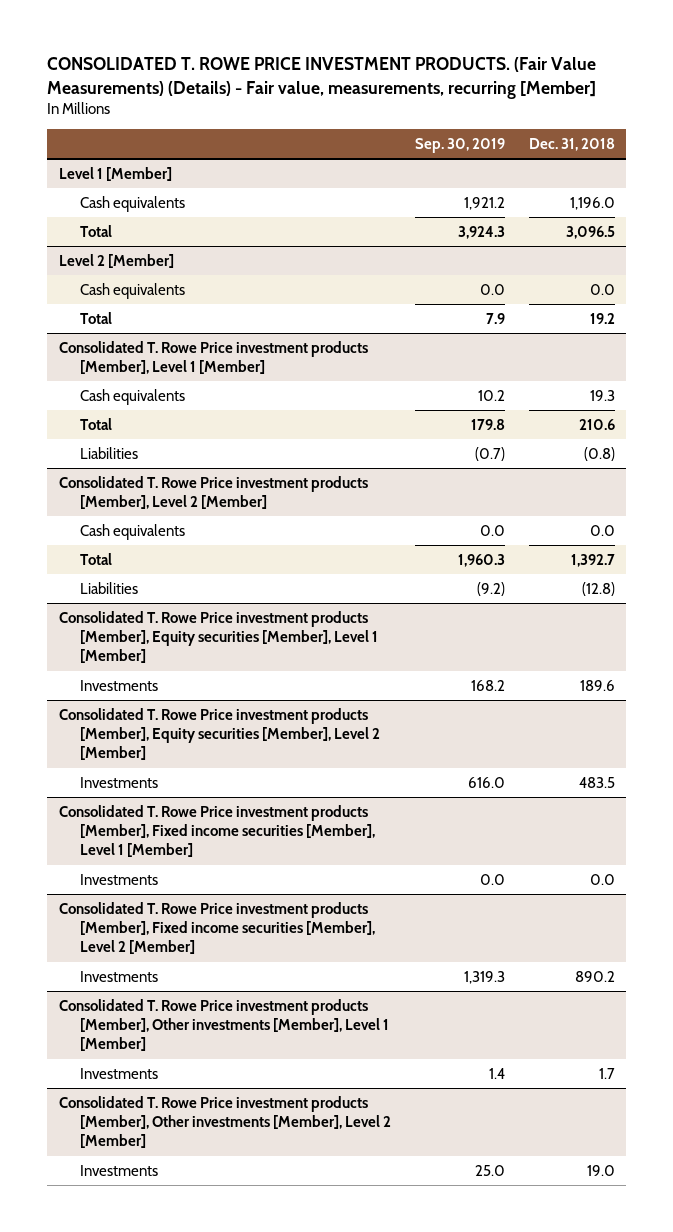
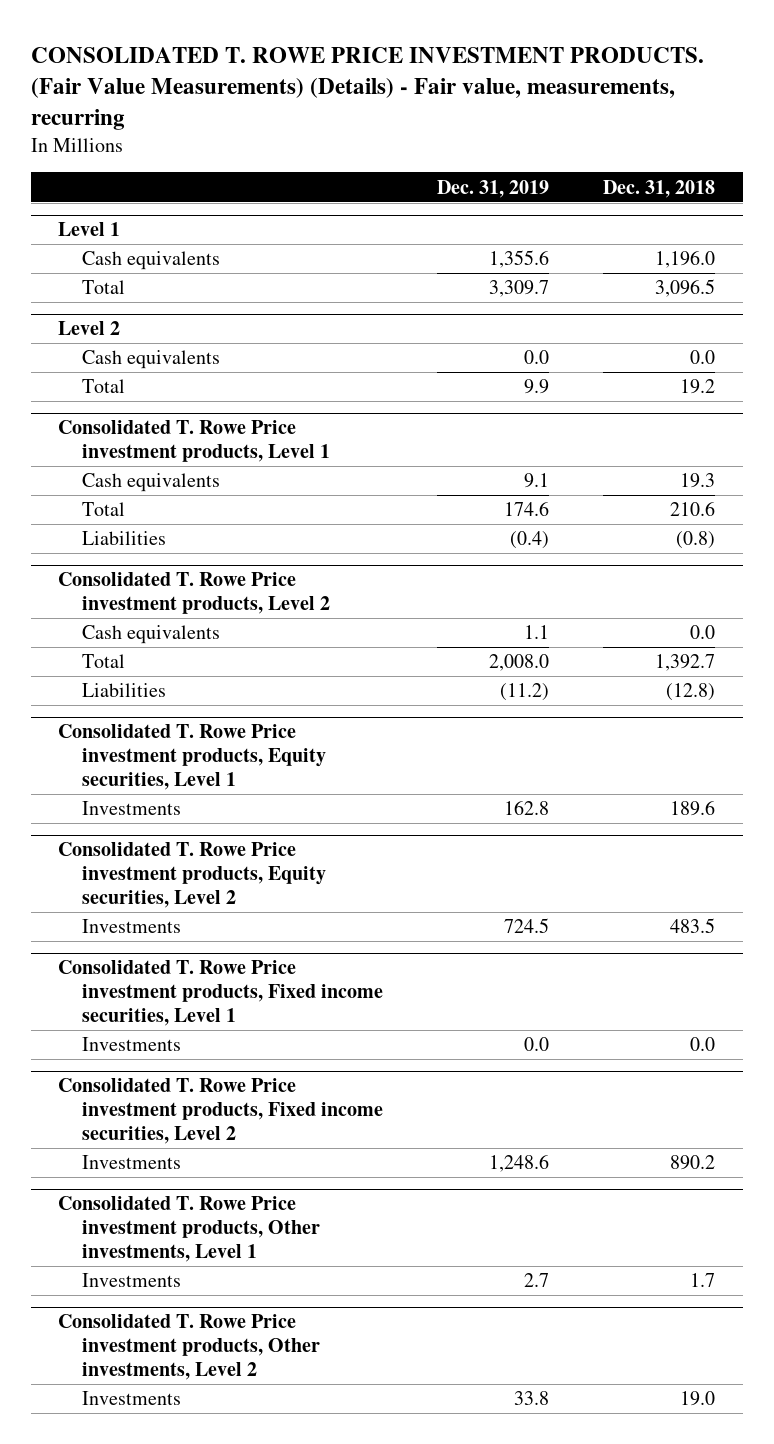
[46,57,596,99] CONSOLIDATED T. ROWE PRICE INVESTMENT PRODUCTS. (Fair Value Measurements) (Details) - Fair value, measurements, recurring [Member] -> [31,46,705,131] CONSOLIDATED T. ROWE PRICE INVESTMENT PRODUCTS. (Fair Value Measurements) (Details) - Fair value, measurements, recurring
[414,137,505,153] Sep. 30, 2019 -> none
none -> [437,179,550,198] Dec. 31, 2019
[58,166,172,181] Level 1 [Member] -> [58,222,121,237] Level 1
[58,253,174,268] Level 2 [Member] -> [58,321,121,336] Level 2
[58,340,368,375] Consolidated T. Rowe Price investment products [Member], Level 1 [Member] -> [58,420,330,463] Consolidated T. Rowe Price investment products, Level 1
[58,475,368,510] Consolidated T. Rowe Price investment products [Member], Level 2 [Member] -> [58,572,330,615] Consolidated T. Rowe Price investment products, Level 2
[58,610,379,664] Consolidated T. Rowe Price investment products [Member], Equity securities [Member], Level 1 [Member] -> [58,724,326,791] Consolidated T. Rowe Price investment products, Equity securities, Level 1
[58,707,381,761] Consolidated T. Rowe Price investment products [Member], Equity securities [Member], Level 2 [Member] -> [58,842,326,909] Consolidated T. Rowe Price investment products, Equity securities, Level 2
[58,804,376,858] Consolidated T. Rowe Price investment products [Member], Fixed income securities [Member], Level 1 [Member] -> [58,960,383,1027] Consolidated T. Rowe Price investment products, Fixed income securities, Level 1
[58,901,376,955] Consolidated T. Rowe Price investment products [Member], Fixed income securities [Member], Level 2 [Member] -> [58,1078,383,1145] Consolidated T. Rowe Price investment products, Fixed income securities, Level 2
[58,998,390,1052] Consolidated T. Rowe Price investment products [Member], Other investments [Member], Level 1 [Member] -> [58,1196,320,1263] Consolidated T. Rowe Price investment products, Other investments, Level 1
[58,1095,392,1149] Consolidated T. Rowe Price investment products [Member], Other investments [Member], Level 2 [Member] -> [58,1314,320,1381] Consolidated T. Rowe Price investment products, Other investments, Level 2

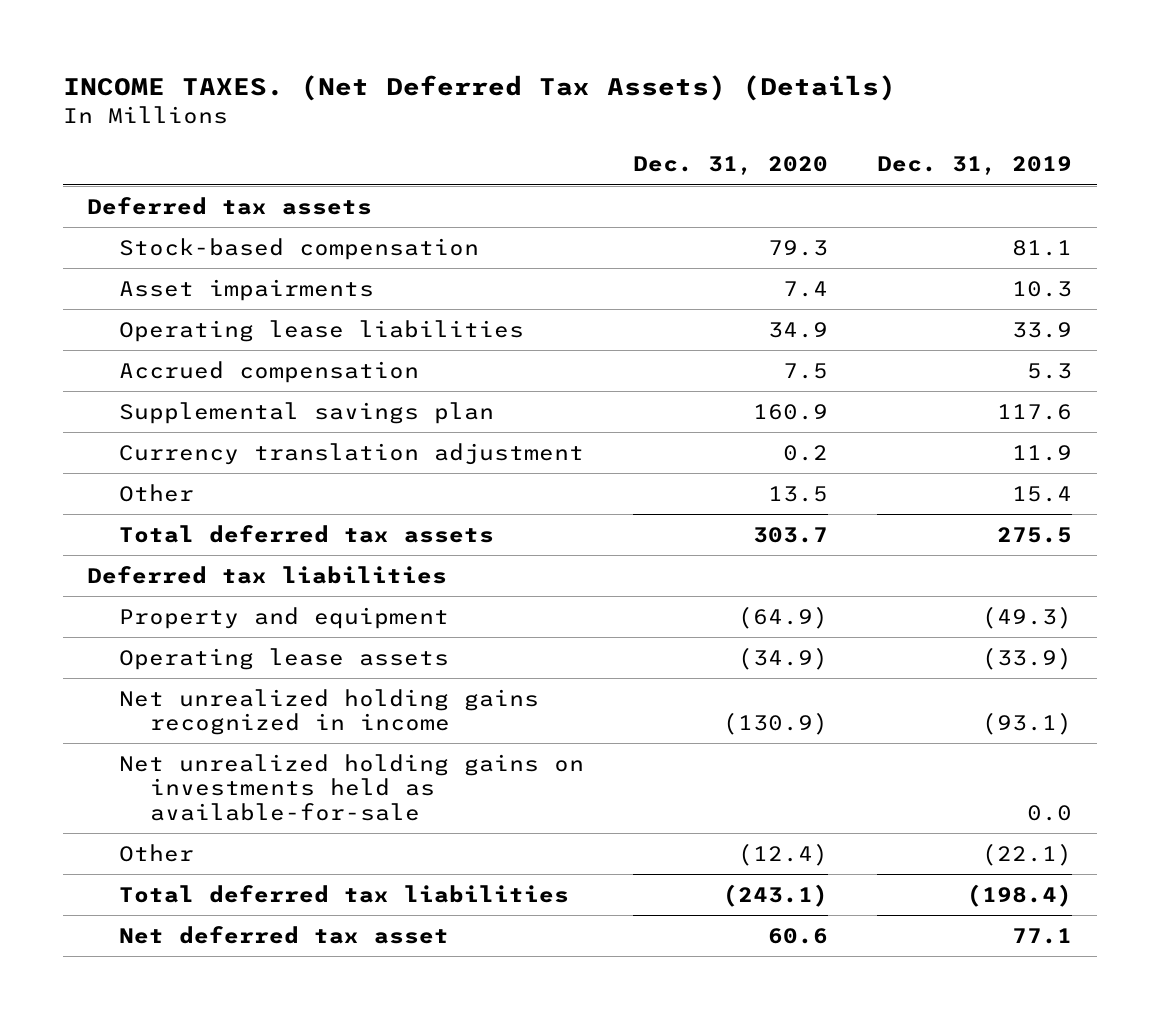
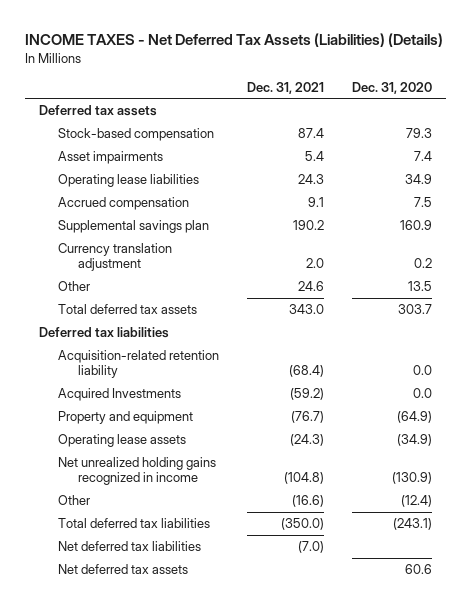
[62,74,896,101] INCOME TAXES. (Net Deferred Tax Assets) (Details) -> [25,33,444,48] INCOME TAXES - Net Deferred Tax Assets (Liabilities) (Details)
[877,156,1073,176] Dec. 31, 2019 -> none
none -> [247,81,325,94] Dec. 31, 2021
none -> [58,350,220,379] Acquisition-related retention liability
none -> [58,388,182,402] Acquired Investments
[118,753,584,821] Net unrealized holding gains on investments held as available-for-sale -> none
none -> [58,541,202,552] Net deferred tax liabilities
[118,925,449,944] Net deferred tax asset -> [58,564,189,575] Net deferred tax assets

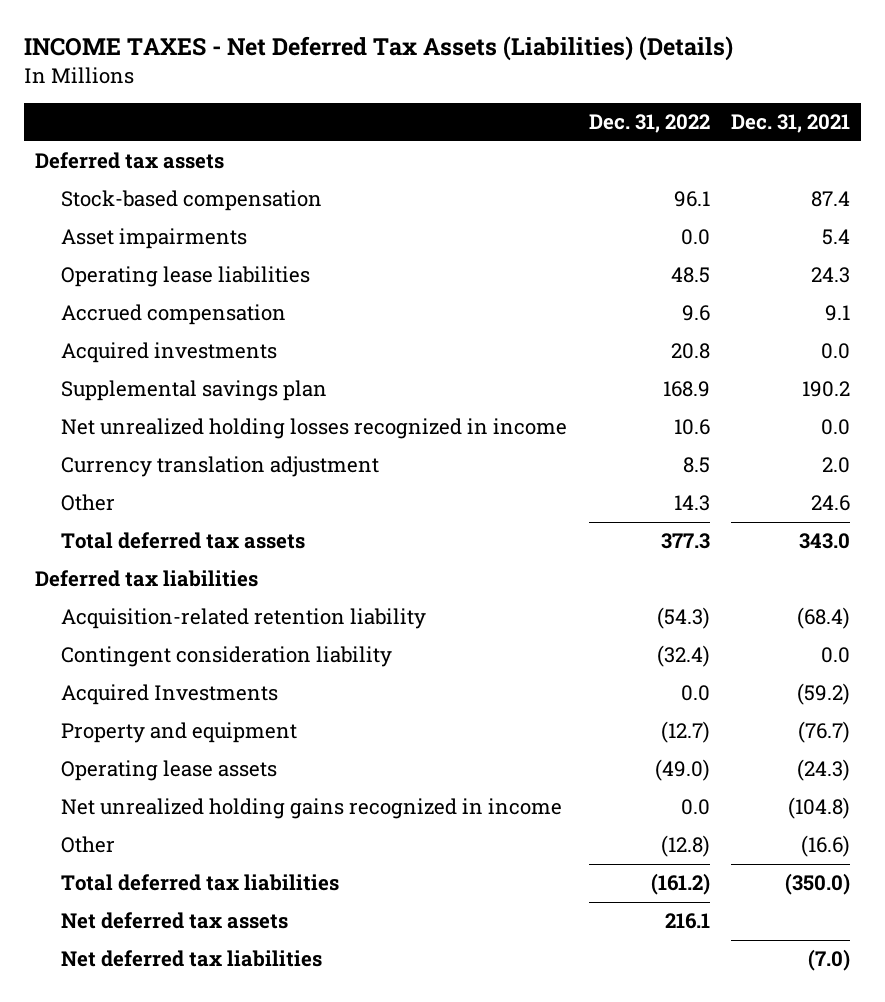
[352,81,433,94] Dec. 31, 2020 -> none
none -> [588,114,710,134] Dec. 31, 2022
none -> [60,342,277,364] Acquired investments
none -> [60,418,567,440] Net unrealized holding losses recognized in income
none -> [60,646,392,668] Contingent consideration liability
[58,541,202,552] Net deferred tax liabilities -> [60,950,322,968] Net deferred tax liabilities

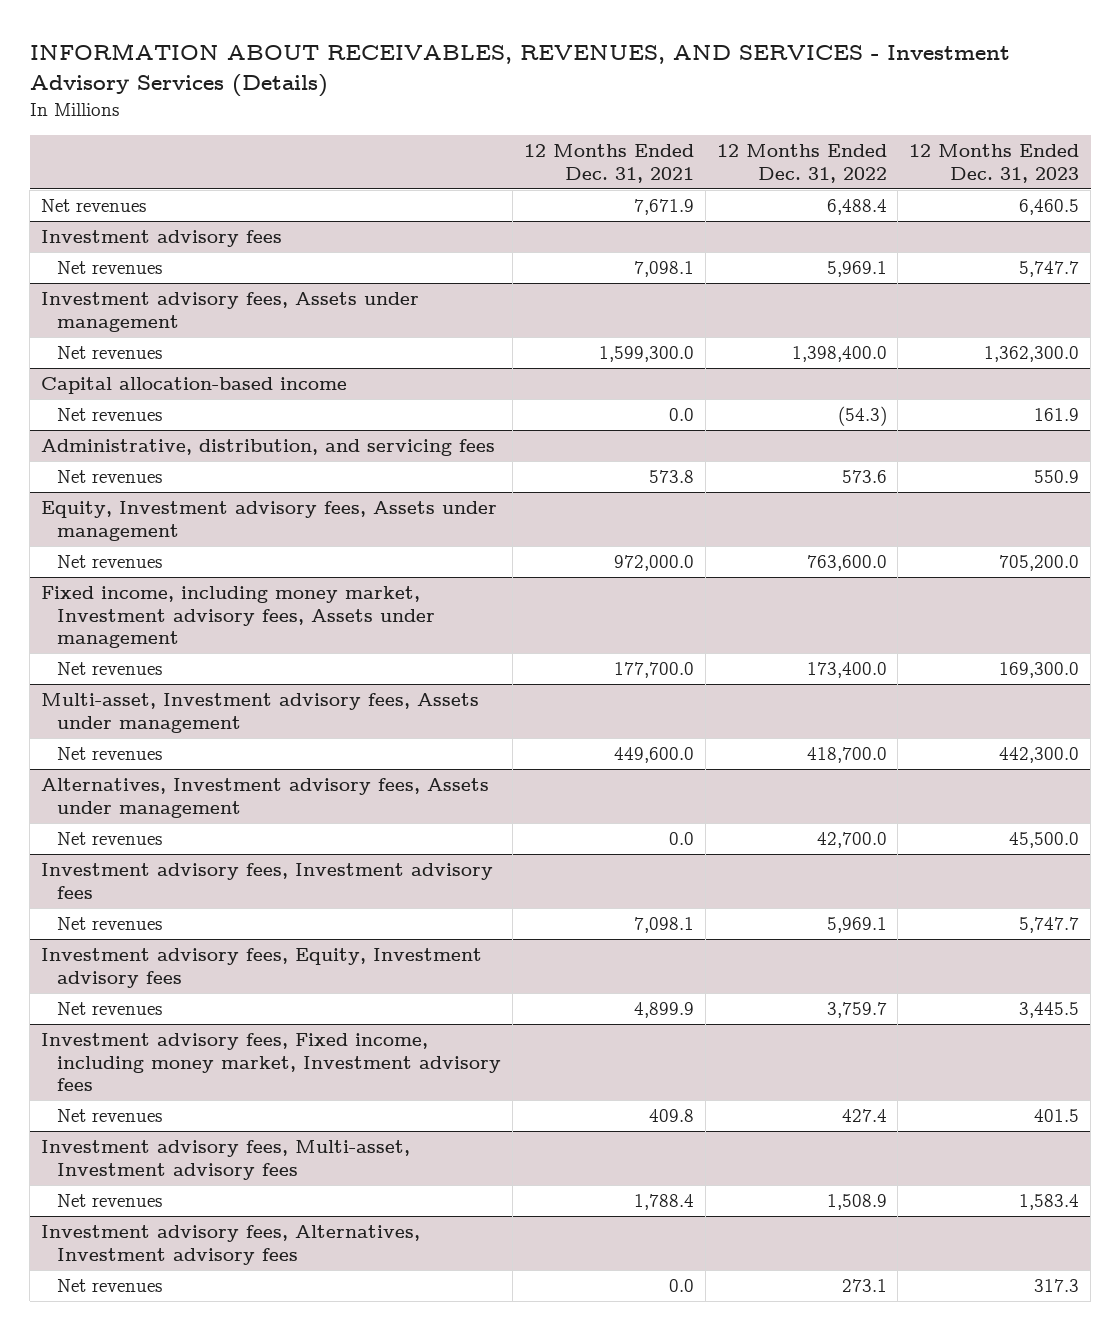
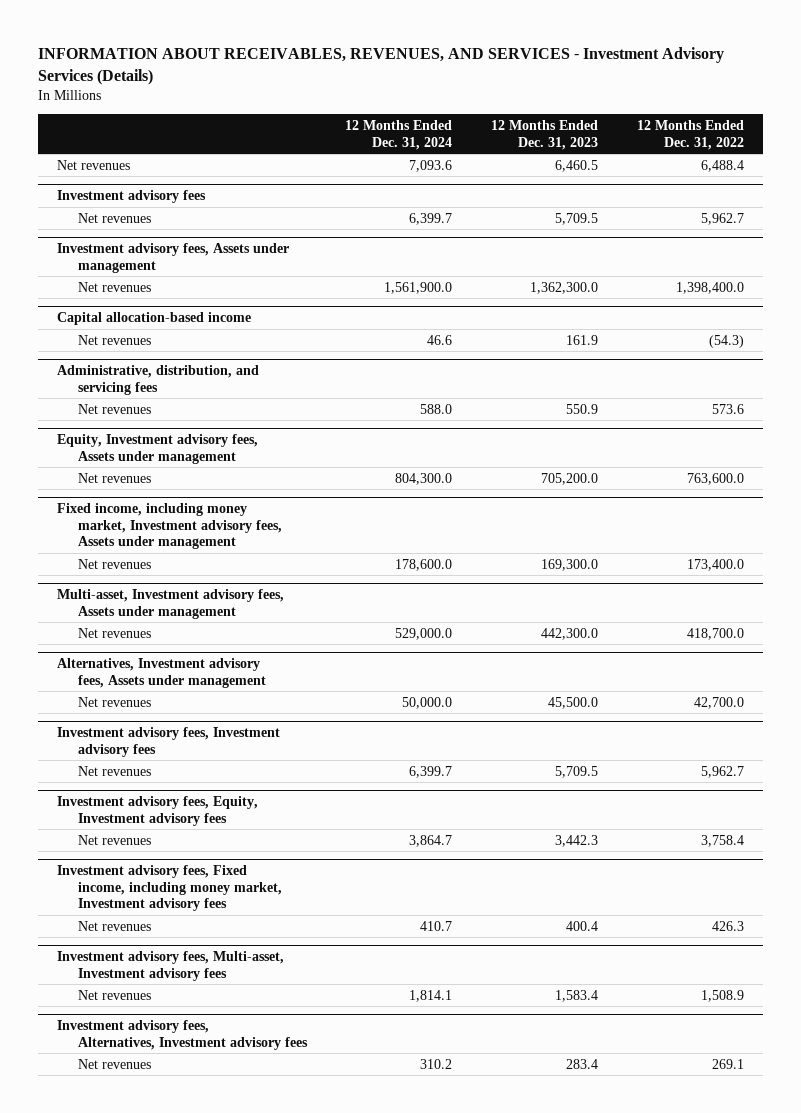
[523,144,694,183] 12 Months Ended Dec. 31, 2021 -> none
none -> [345,119,453,150] 12 Months Ended Dec. 31, 2024
[826,261,887,278] 5,969.1 -> [700,212,744,225] 5,962.7
[1019,261,1080,278] 5,747.7 -> [555,212,599,225] 5,709.5
[826,917,887,934] 5,969.1 -> [700,765,744,778] 5,962.7
[1019,917,1080,934] 5,747.7 -> [555,765,599,778] 5,709.5
[826,1002,887,1019] 3,759.7 -> [700,834,744,847] 3,758.4
[1019,1002,1080,1019] 3,445.5 -> [555,834,599,847] 3,442.3
[841,1109,887,1123] 427.4 -> [711,920,744,931] 426.3
[1034,1109,1080,1123] 401.5 -> [566,920,599,931] 400.4
[841,1279,887,1293] 273.1 -> [711,1058,744,1069] 269.1
[1034,1279,1080,1293] 317.3 -> [566,1058,599,1069] 283.4

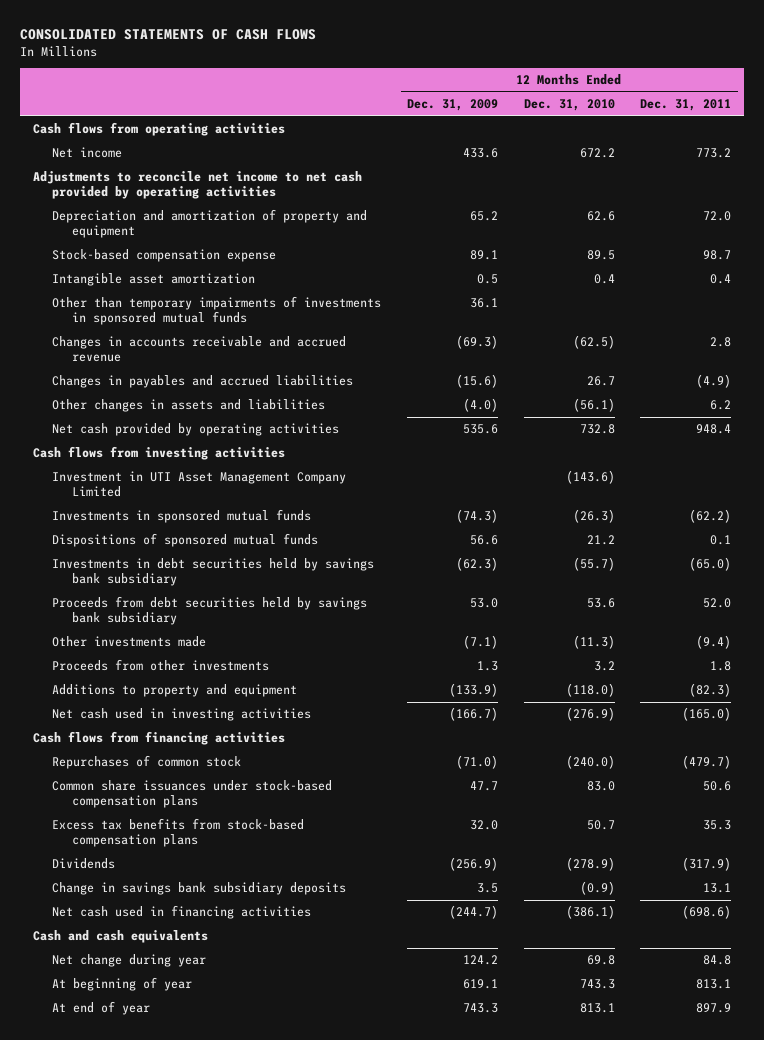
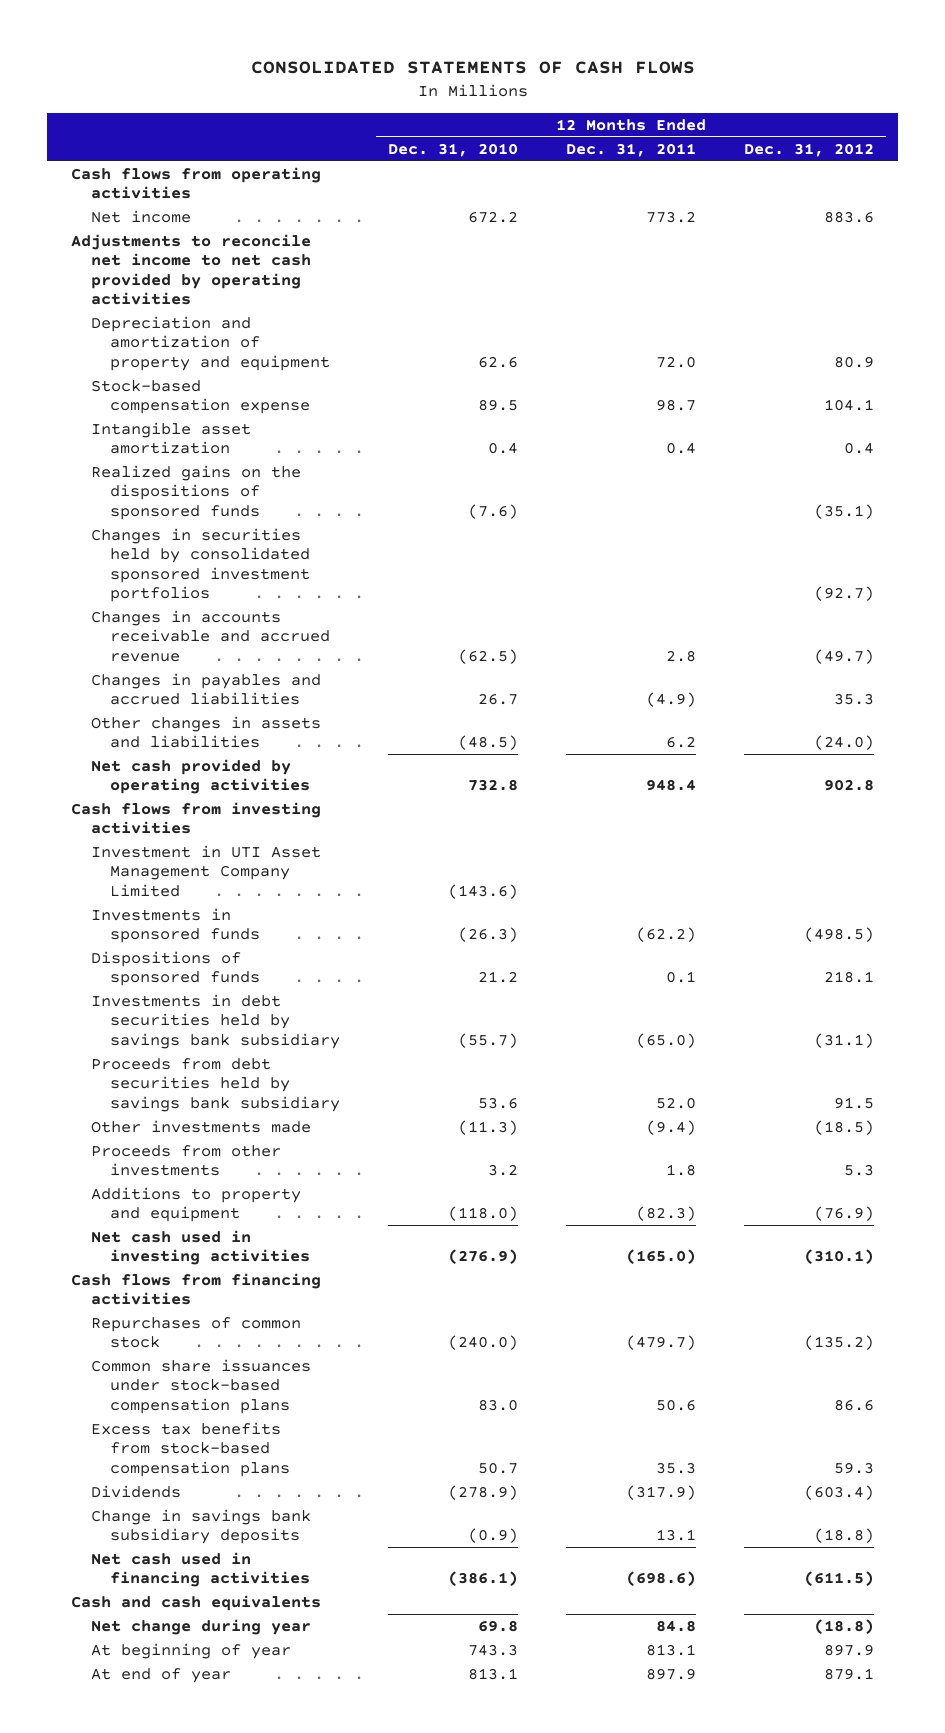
[406,99,498,112] Dec. 31, 2009 -> none
none -> [744,142,875,157] Dec. 31, 2012
[52,296,382,326] Other than temporary impairments of investments in sponsored mutual funds -> none
none -> [90,464,301,520] Realized gains on the dispositions of sponsored funds
none -> [90,527,311,603] Changes in securities held by consolidated sponsored investment portfolios
[572,398,615,413] (56.1) -> [458,735,519,751] (48.5)
[52,509,312,524] Investments in sponsored mutual funds -> [90,907,261,944] Investments in sponsored funds
[52,533,319,548] Dispositions of sponsored mutual funds -> [90,950,261,987] Dispositions of sponsored funds

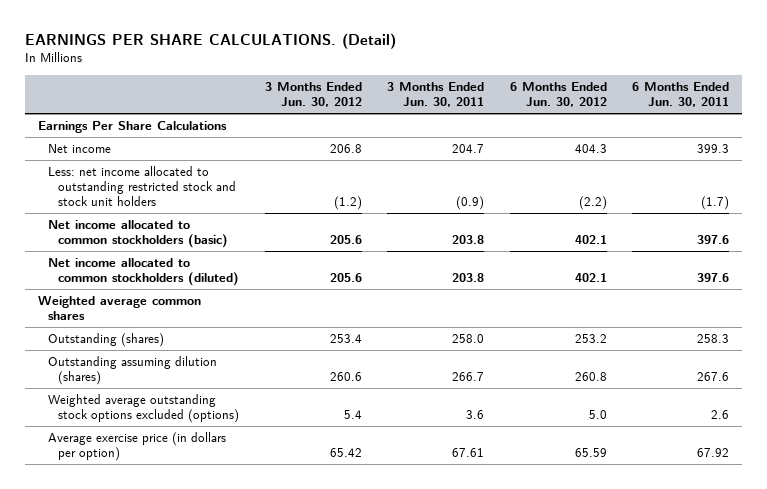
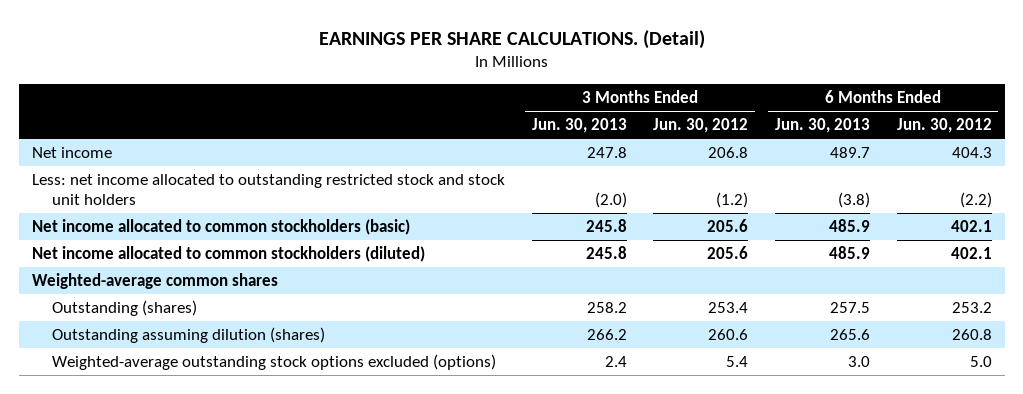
[387,82,485,108] 3 Months Ended Jun. 30, 2011 -> none
[632,82,730,108] 6 Months Ended Jun. 30, 2011 -> none
none -> [531,118,627,134] Jun. 30, 2013
none -> [774,118,870,134] Jun. 30, 2013
[37,121,227,134] Earnings Per Share Calculations -> none
[37,296,201,321] Weighted average common shares -> [31,272,278,289] Weighted-average common shares
[47,432,226,462] Average exercise price (in dollars per option) -> none
[47,394,240,424] Weighted average outstanding stock options excluded (options) -> [52,353,497,370] Weighted-average outstanding stock options excluded (options)

